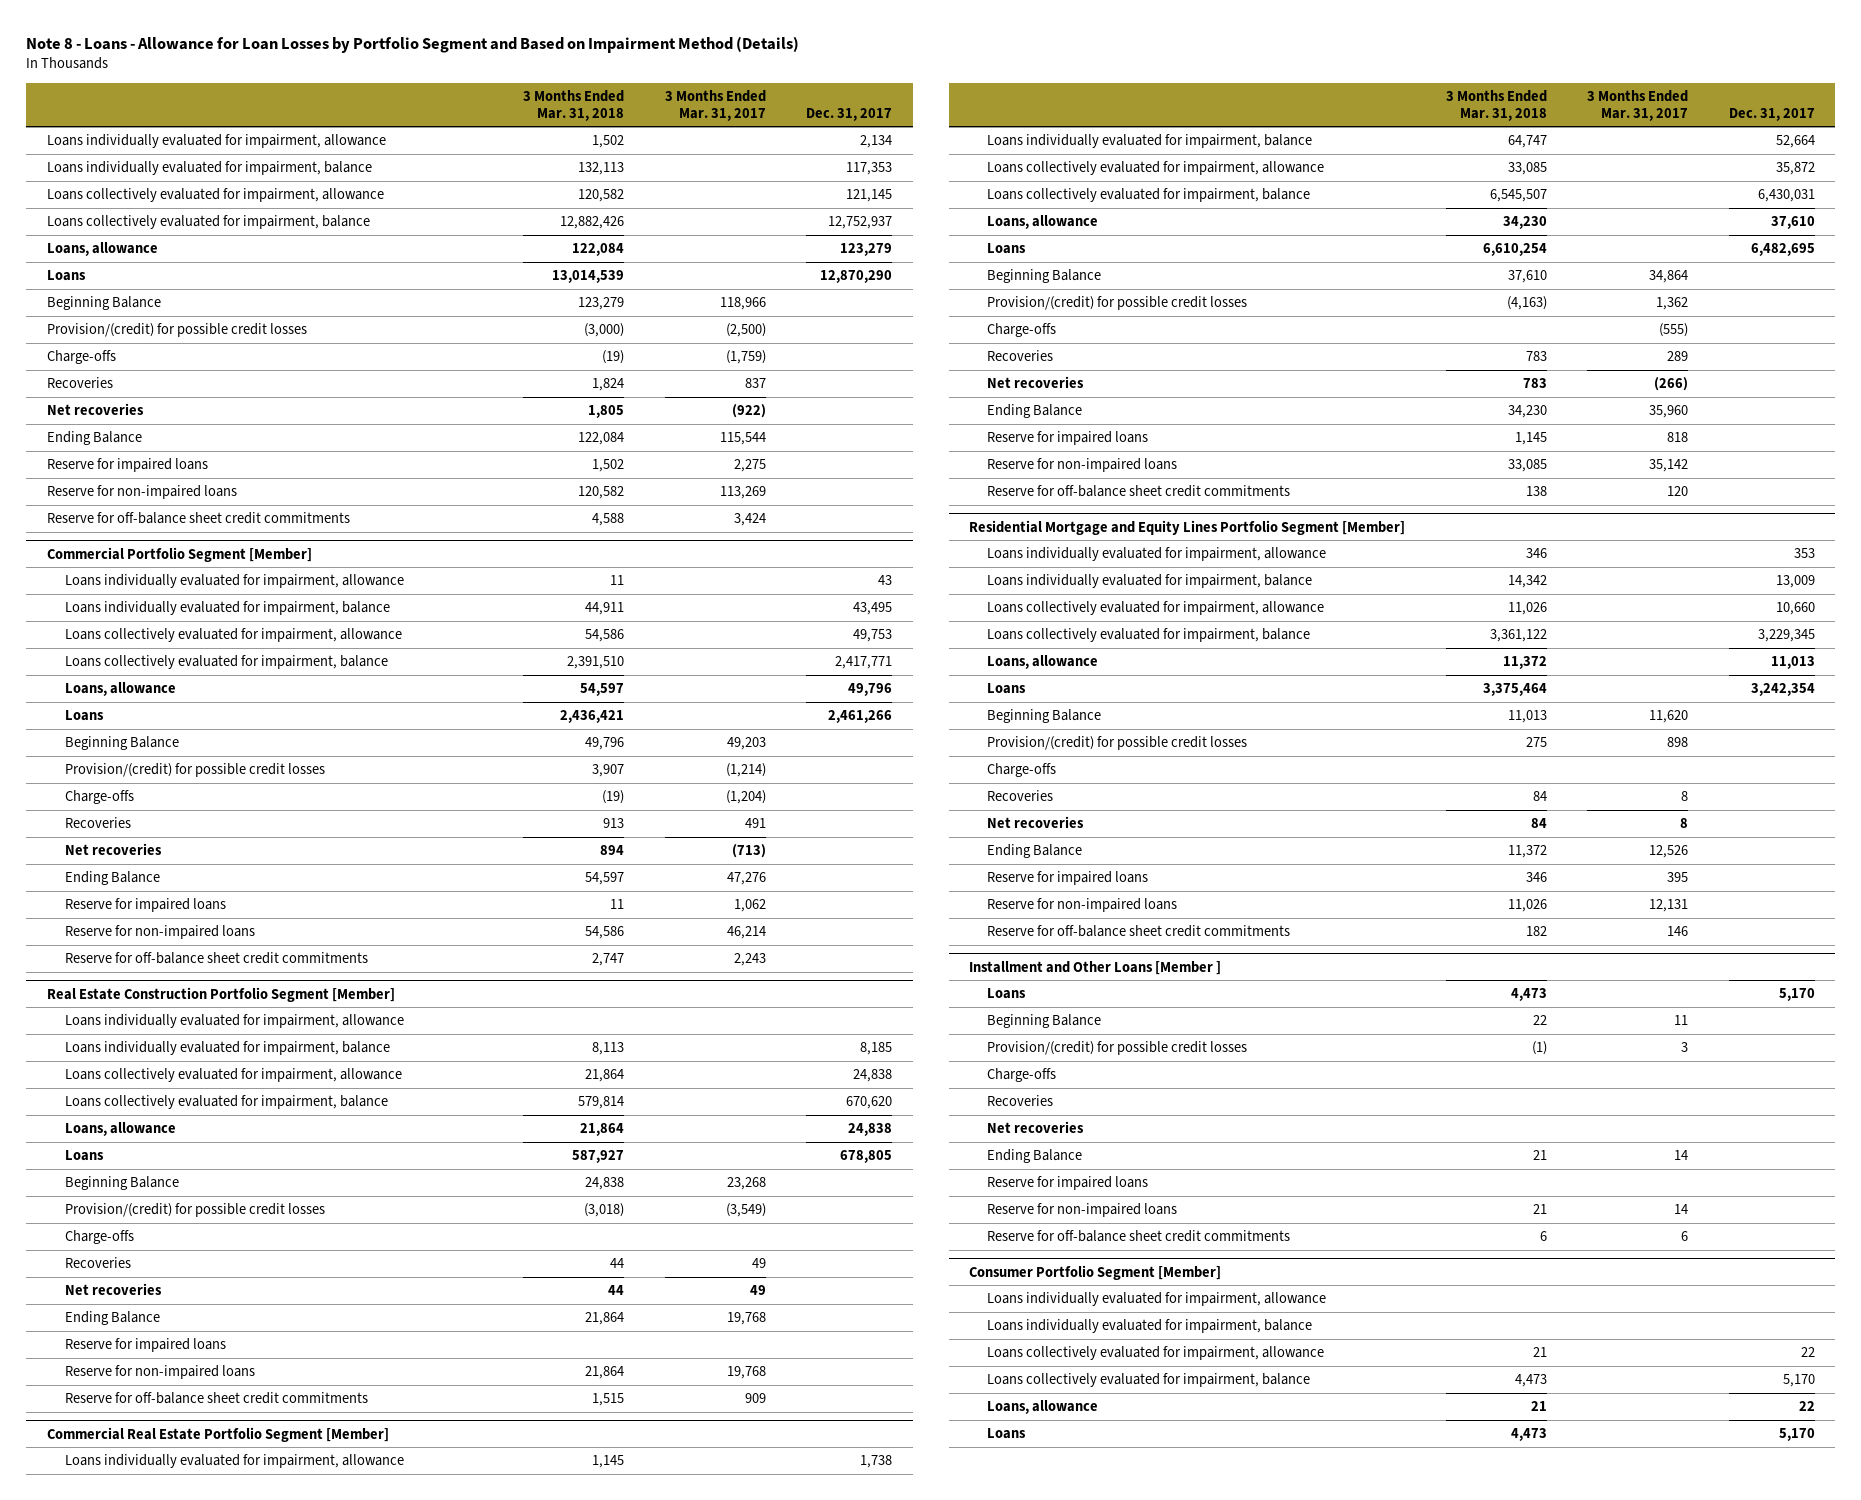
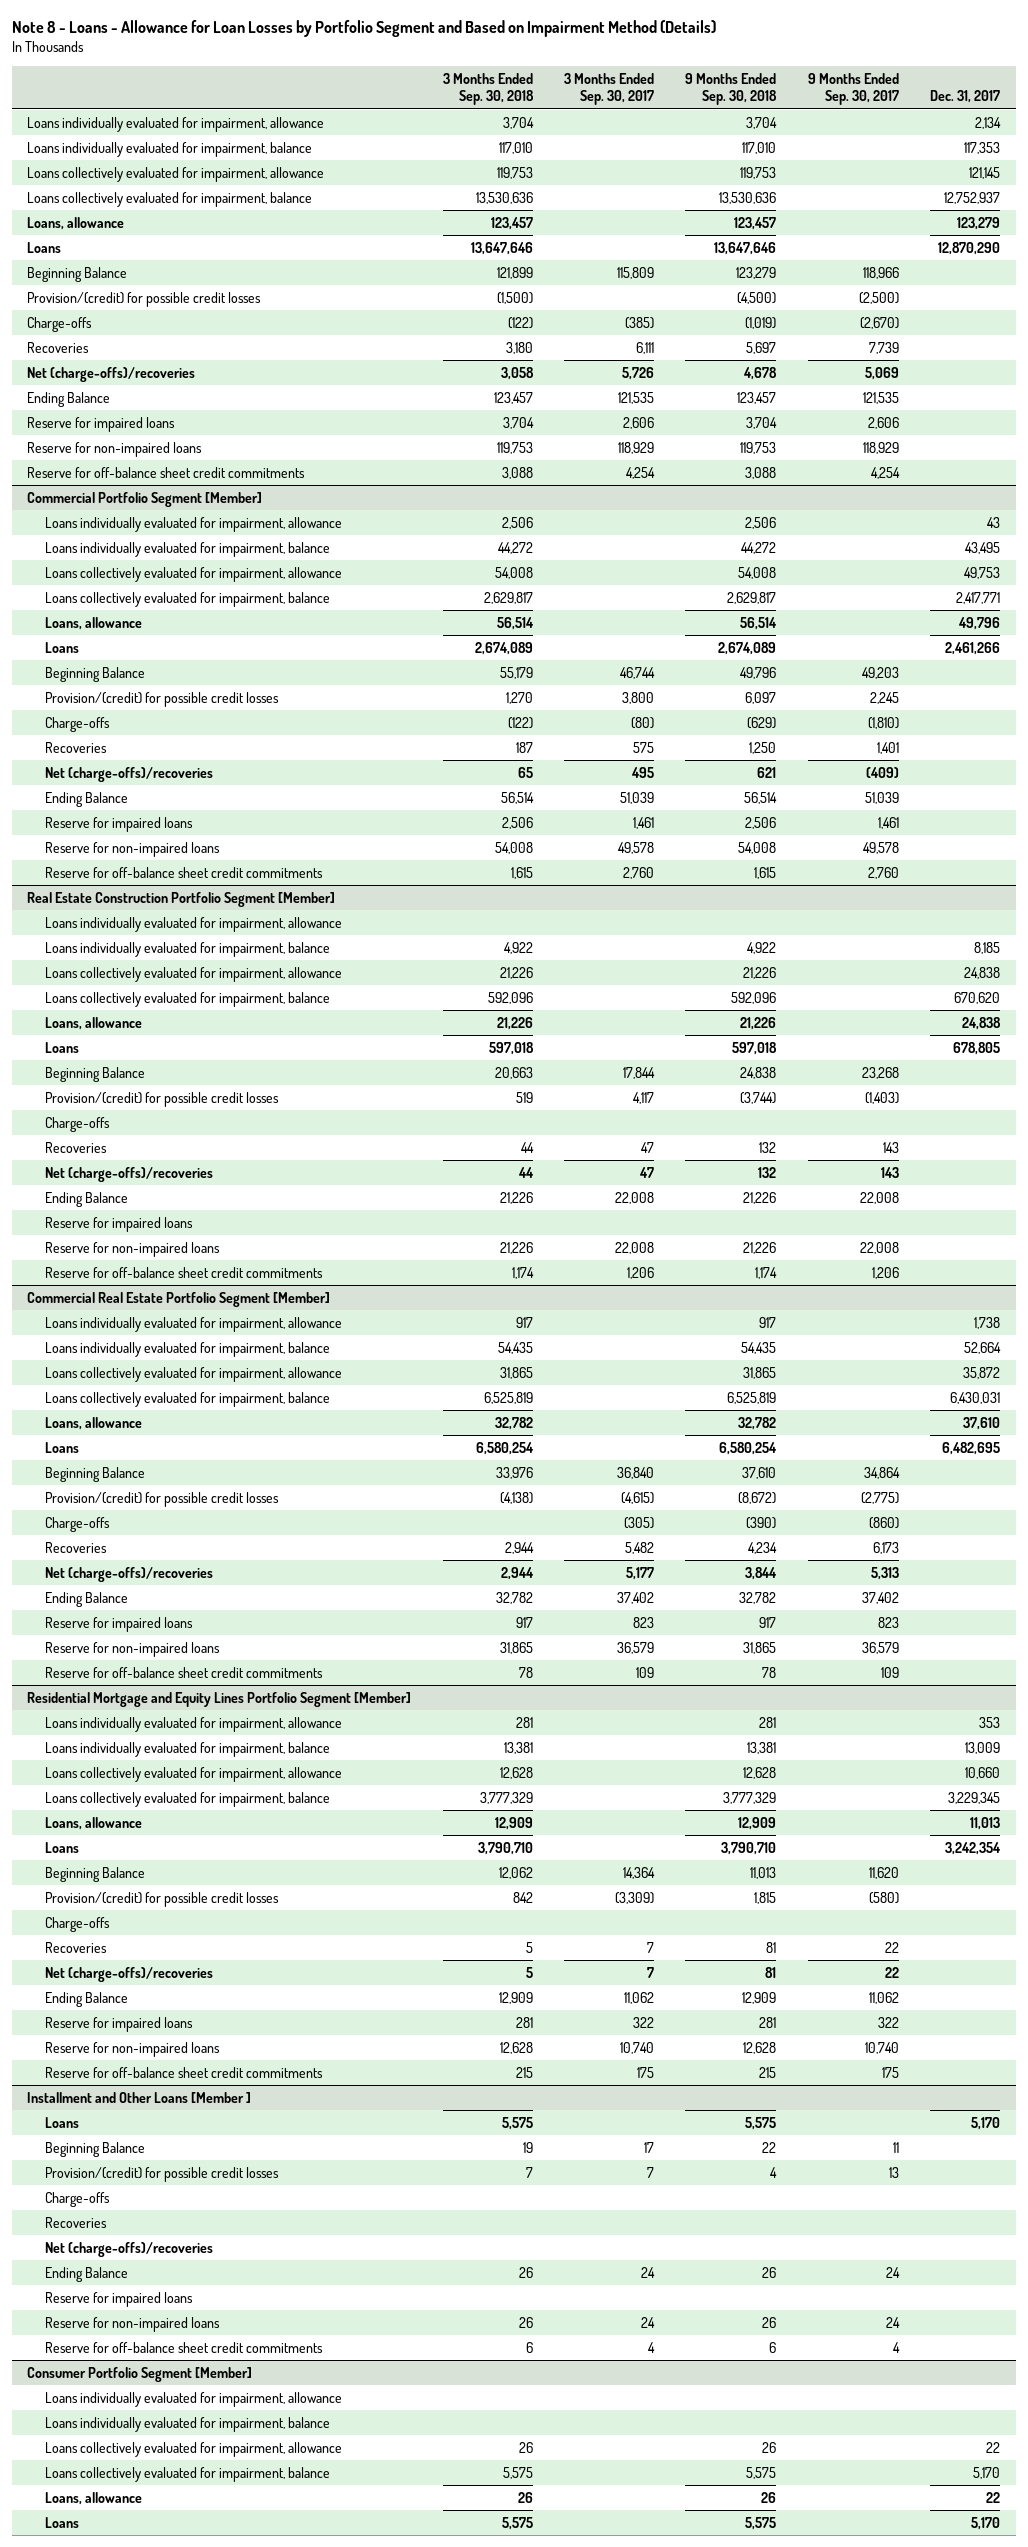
[523,89,625,121] 3 Months Ended Mar. 31, 2018 -> none
[664,89,766,121] 3 Months Ended Mar. 31, 2017 -> none
none -> [442,73,534,106] 3 Months Ended Sep. 30, 2018
none -> [564,73,655,106] 3 Months Ended Sep. 30, 2017
none -> [685,73,778,106] 9 Months Ended Sep. 30, 2018
none -> [807,73,899,106] 9 Months Ended Sep. 30, 2017
[46,403,144,416] Net recoveries -> [27,366,196,382] Net (charge-offs)/recoveries
[64,843,162,856] Net recoveries -> [44,766,213,782] Net (charge-offs)/recoveries
[64,1283,162,1296] Net recoveries -> [44,1166,213,1182] Net (charge-offs)/recoveries
[987,376,1085,389] Net recoveries -> [44,1566,213,1582] Net (charge-offs)/recoveries
[987,816,1085,829] Net recoveries -> [44,1966,213,1982] Net (charge-offs)/recoveries
[987,1121,1085,1134] Net recoveries -> [44,2241,213,2257] Net (charge-offs)/recoveries

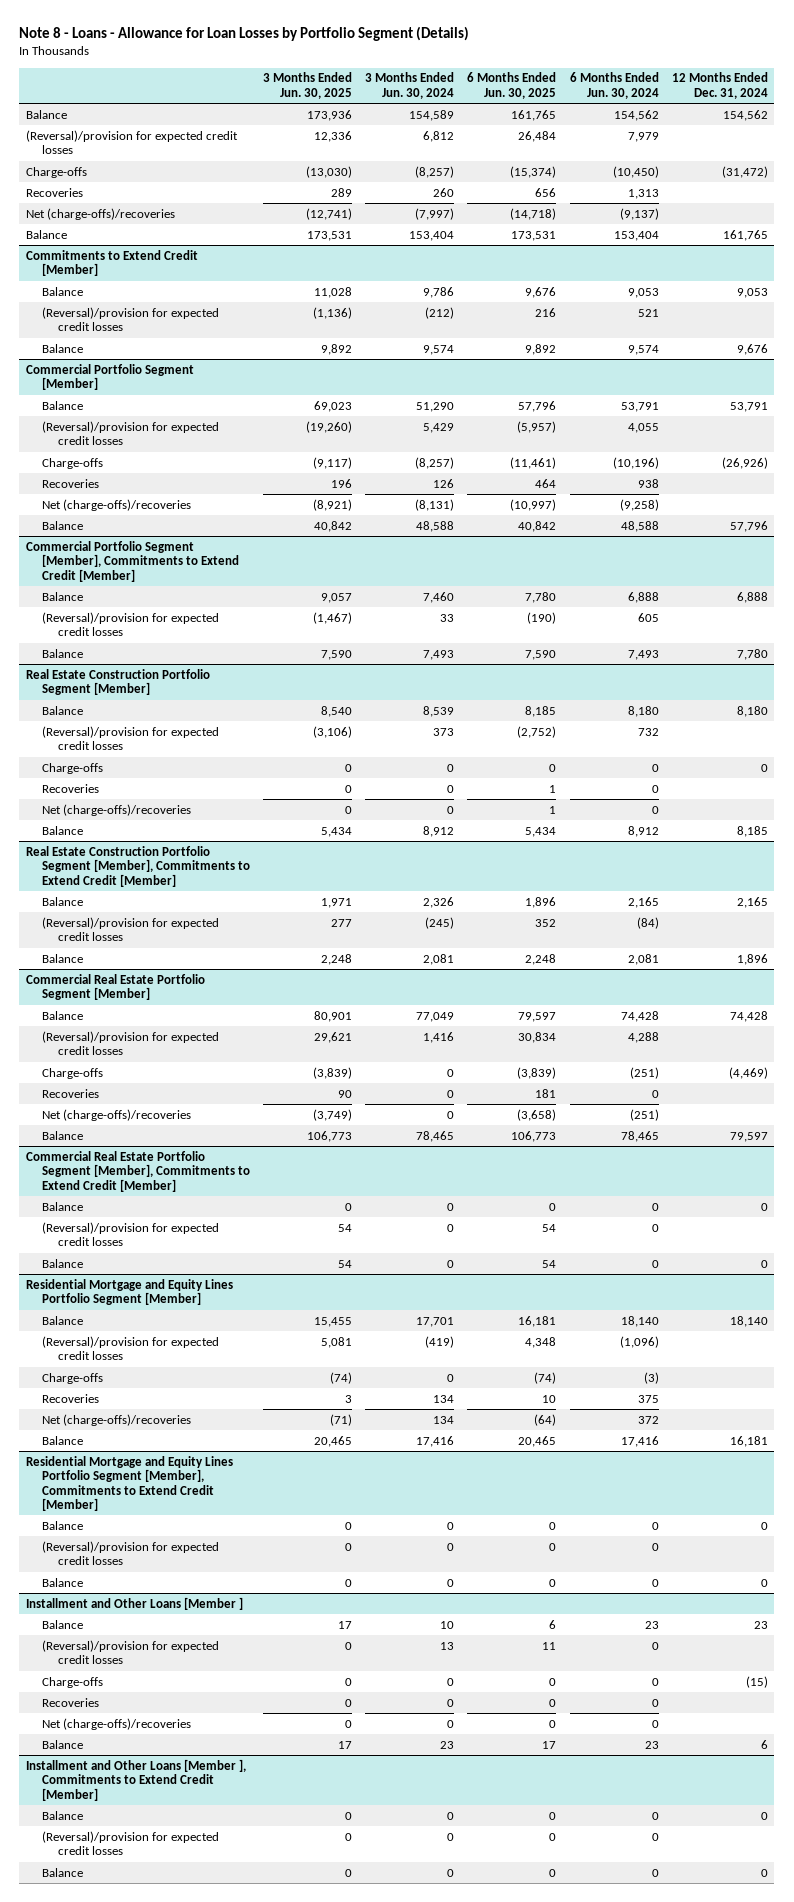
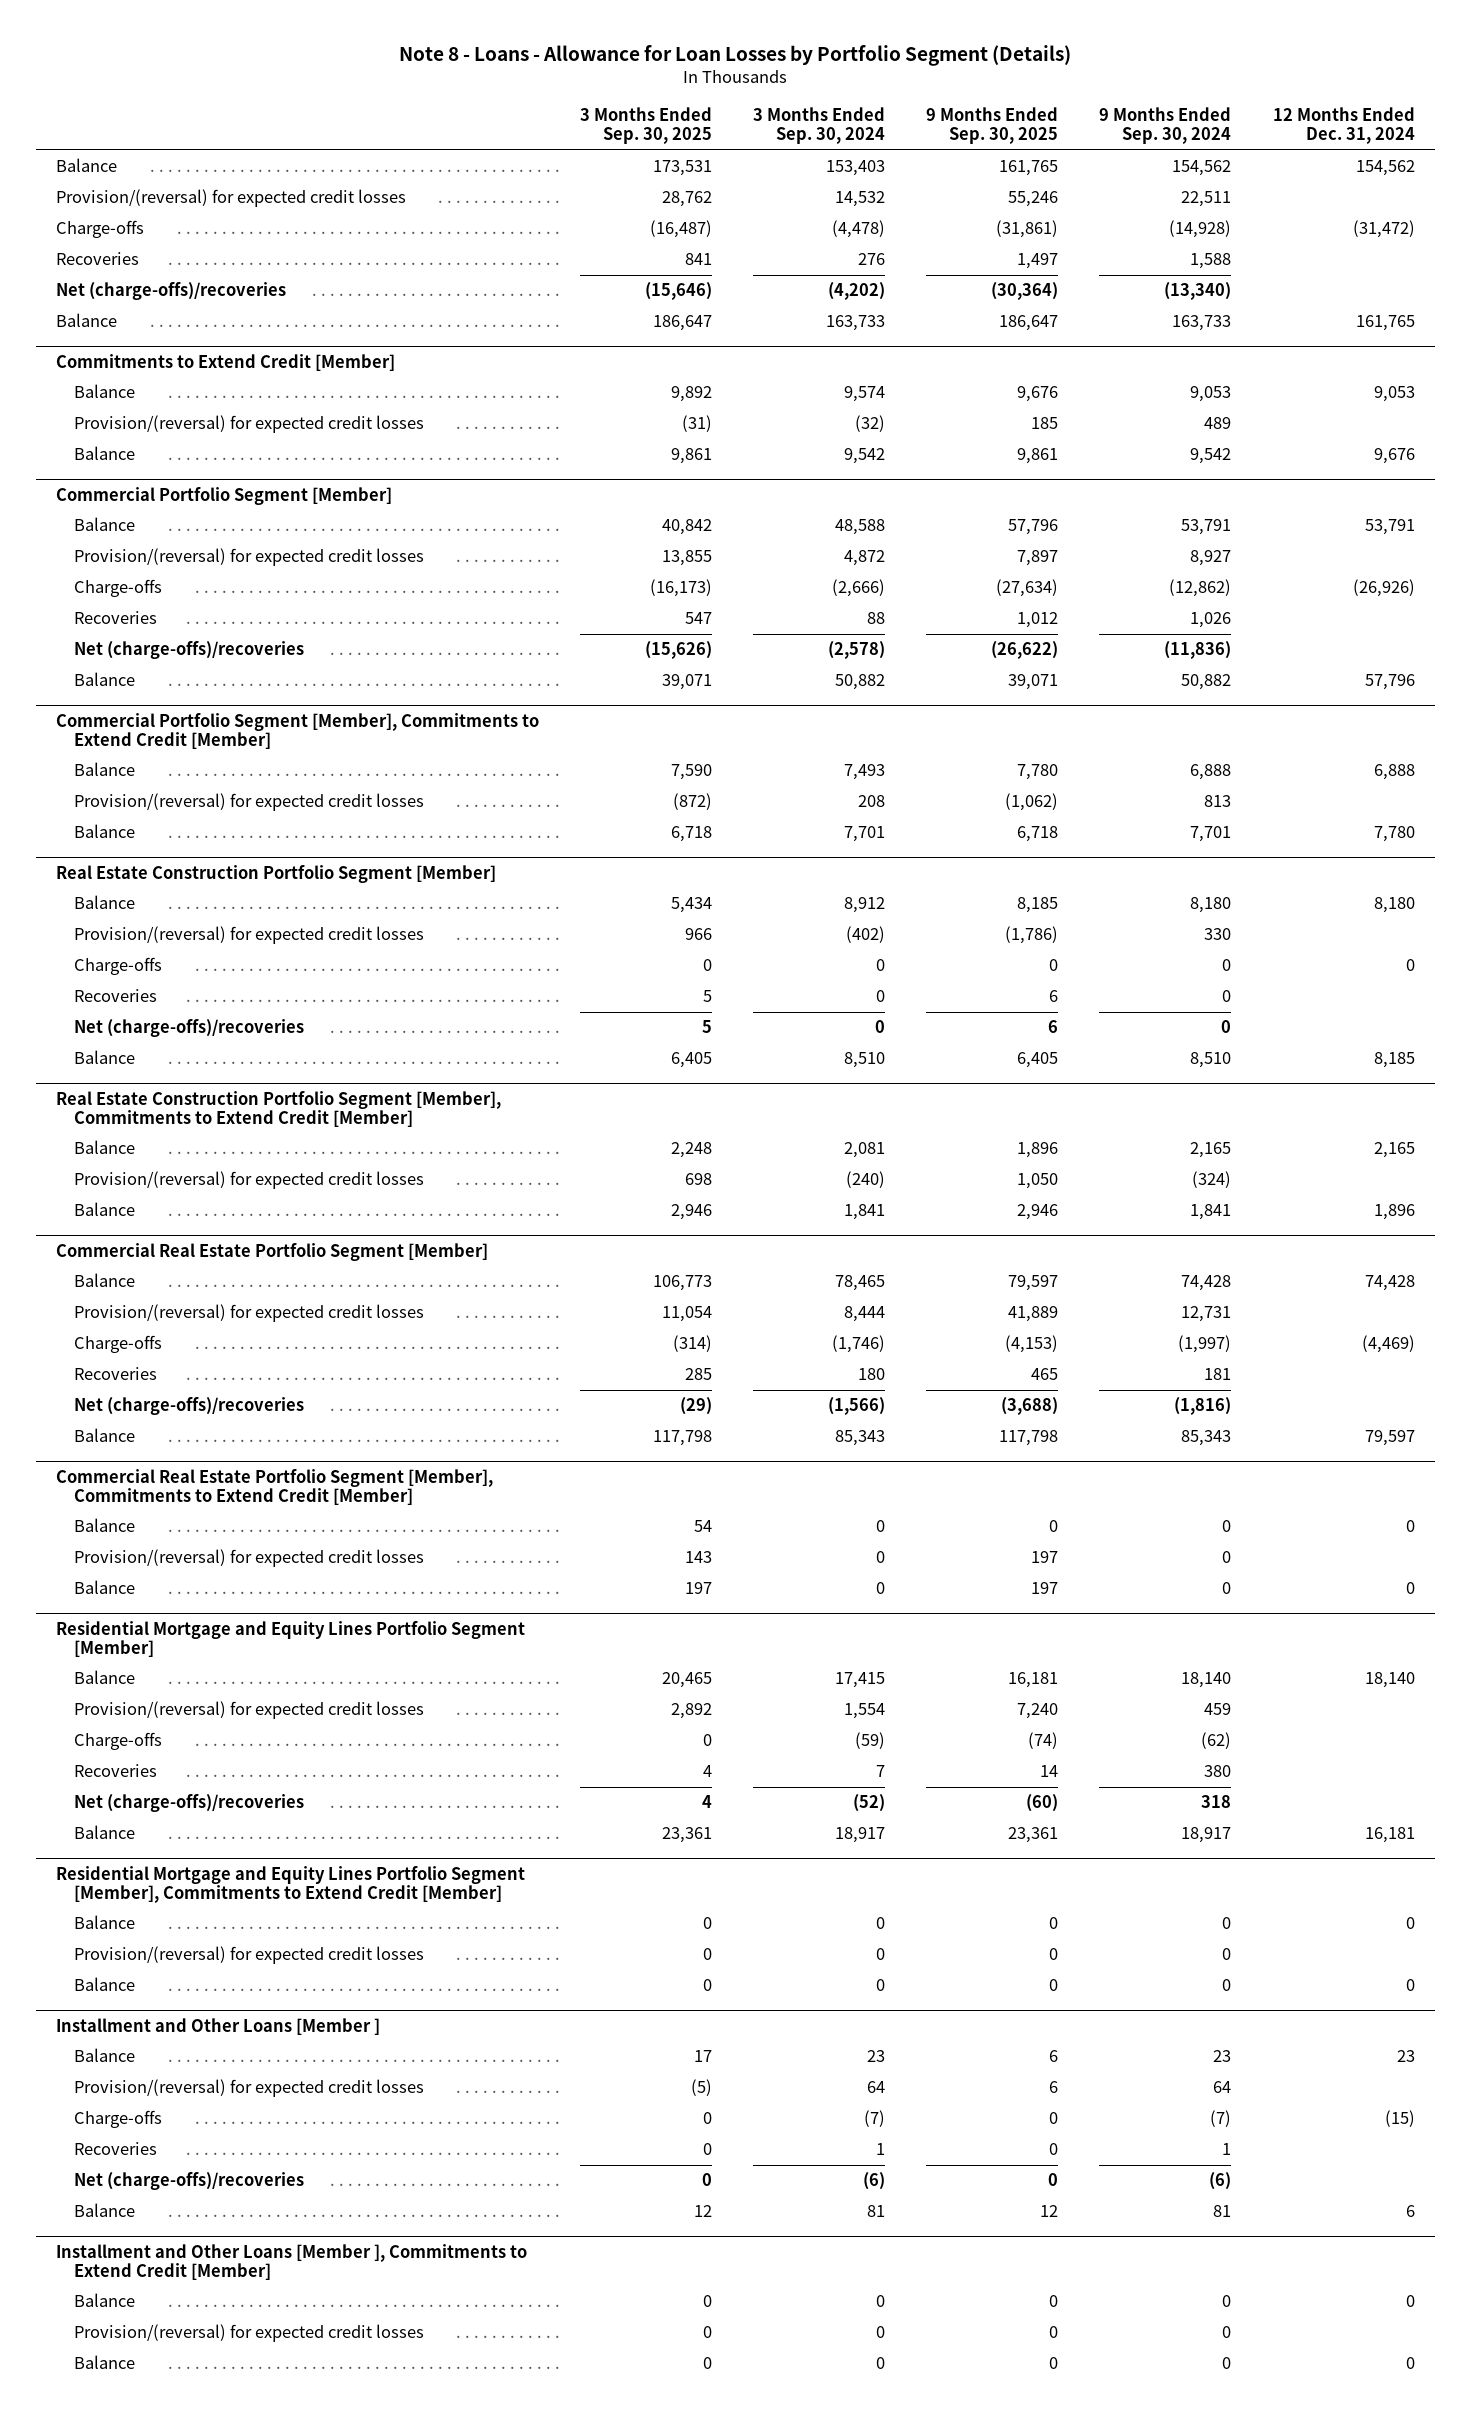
[263,72,353,99] 3 Months Ended Jun. 30, 2025 -> none
[365,72,455,99] 3 Months Ended Jun. 30, 2024 -> none
[467,72,557,99] 6 Months Ended Jun. 30, 2025 -> none
[569,72,659,99] 6 Months Ended Jun. 30, 2024 -> none
none -> [580,107,713,145] 3 Months Ended Sep. 30, 2025
none -> [753,107,886,145] 3 Months Ended Sep. 30, 2024
none -> [926,107,1059,145] 9 Months Ended Sep. 30, 2025
none -> [1099,107,1232,145] 9 Months Ended Sep. 30, 2024
[25,129,238,155] (Reversal)/provision for expected credit losses -> [56,189,407,208] Provision/(reversal) for expected credit losses
[41,306,219,332] (Reversal)/provision for expected credit losses -> [73,415,424,434] Provision/(reversal) for expected credit losses
[41,420,219,446] (Reversal)/provision for expected credit losses -> [73,548,424,567] Provision/(reversal) for expected credit losses
[41,611,219,637] (Reversal)/provision for expected credit losses -> [73,793,424,812] Provision/(reversal) for expected credit losses
[41,725,219,751] (Reversal)/provision for expected credit losses -> [73,926,424,945] Provision/(reversal) for expected credit losses
[41,916,219,942] (Reversal)/provision for expected credit losses -> [73,1171,424,1190] Provision/(reversal) for expected credit losses
[41,1030,219,1056] (Reversal)/provision for expected credit losses -> [73,1304,424,1323] Provision/(reversal) for expected credit losses
[41,1221,219,1247] (Reversal)/provision for expected credit losses -> [73,1549,424,1568] Provision/(reversal) for expected credit losses
[41,1335,219,1361] (Reversal)/provision for expected credit losses -> [73,1701,424,1720] Provision/(reversal) for expected credit losses
[41,1540,219,1566] (Reversal)/provision for expected credit losses -> [73,1946,424,1965] Provision/(reversal) for expected credit losses
[41,1639,219,1665] (Reversal)/provision for expected credit losses -> [73,2079,424,2098] Provision/(reversal) for expected credit losses
[41,1830,219,1856] (Reversal)/provision for expected credit losses -> [73,2324,424,2343] Provision/(reversal) for expected credit losses

